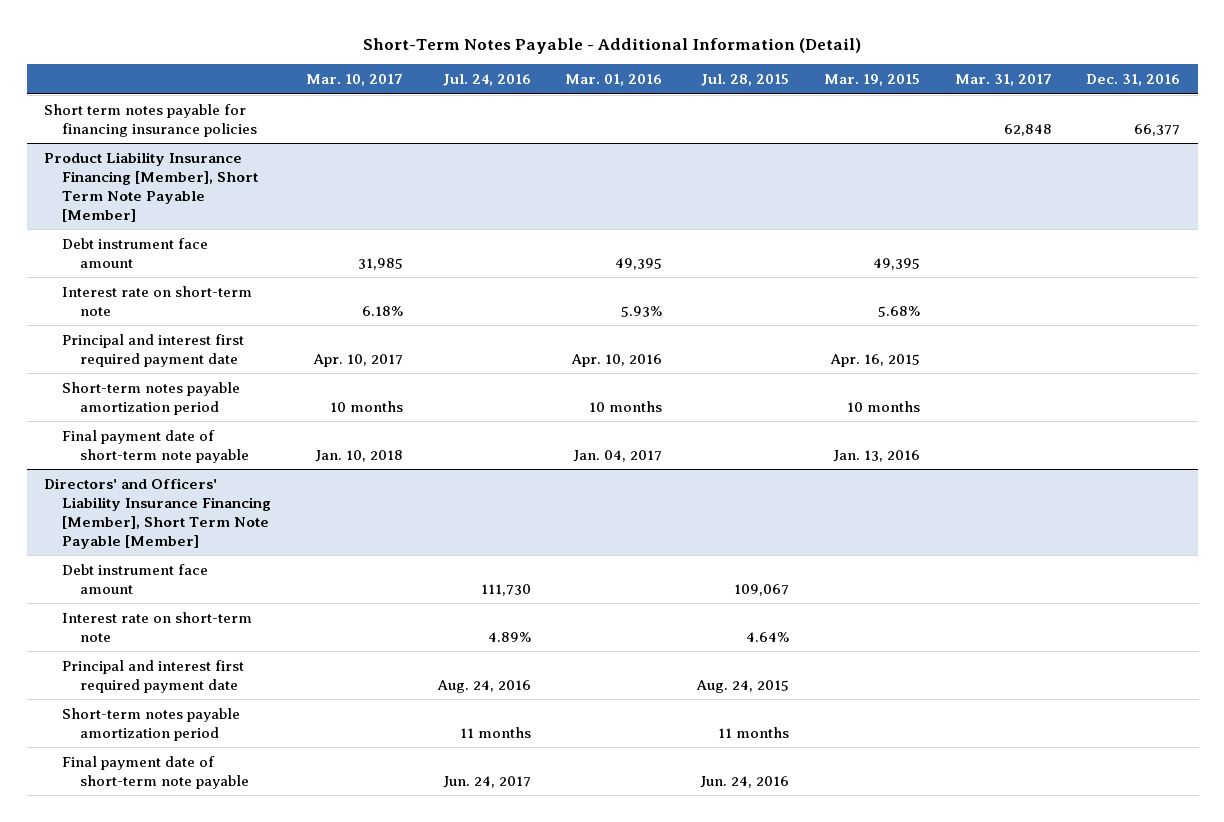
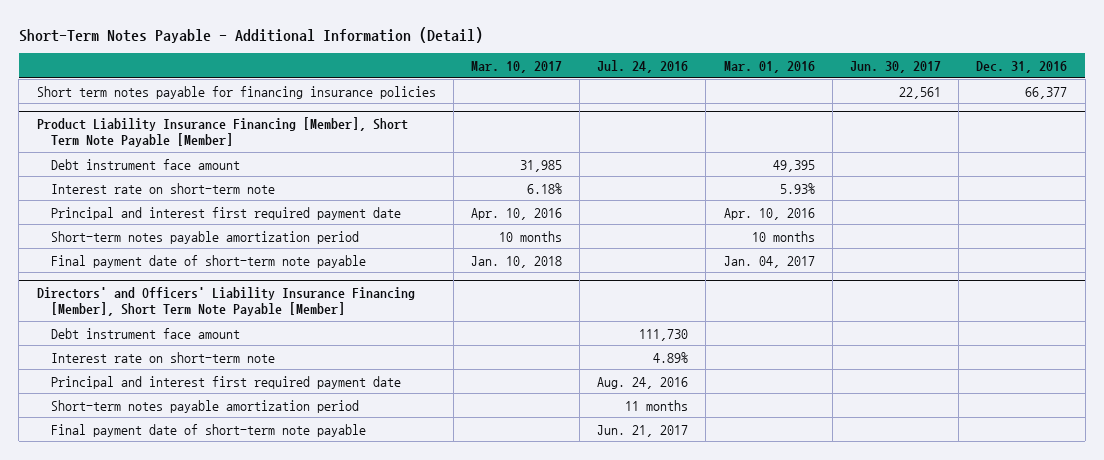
[701,74,790,87] Jul. 28, 2015 -> none
[823,74,920,87] Mar. 19, 2015 -> none
[954,74,1052,87] Mar. 31, 2017 -> none
none -> [850,60,942,73] Jun. 30, 2017
[312,353,403,367] Apr. 10, 2017 -> [470,207,562,220] Apr. 10, 2016
[442,775,531,788] Jun. 24, 2017 -> [597,424,689,437] Jun. 21, 2017

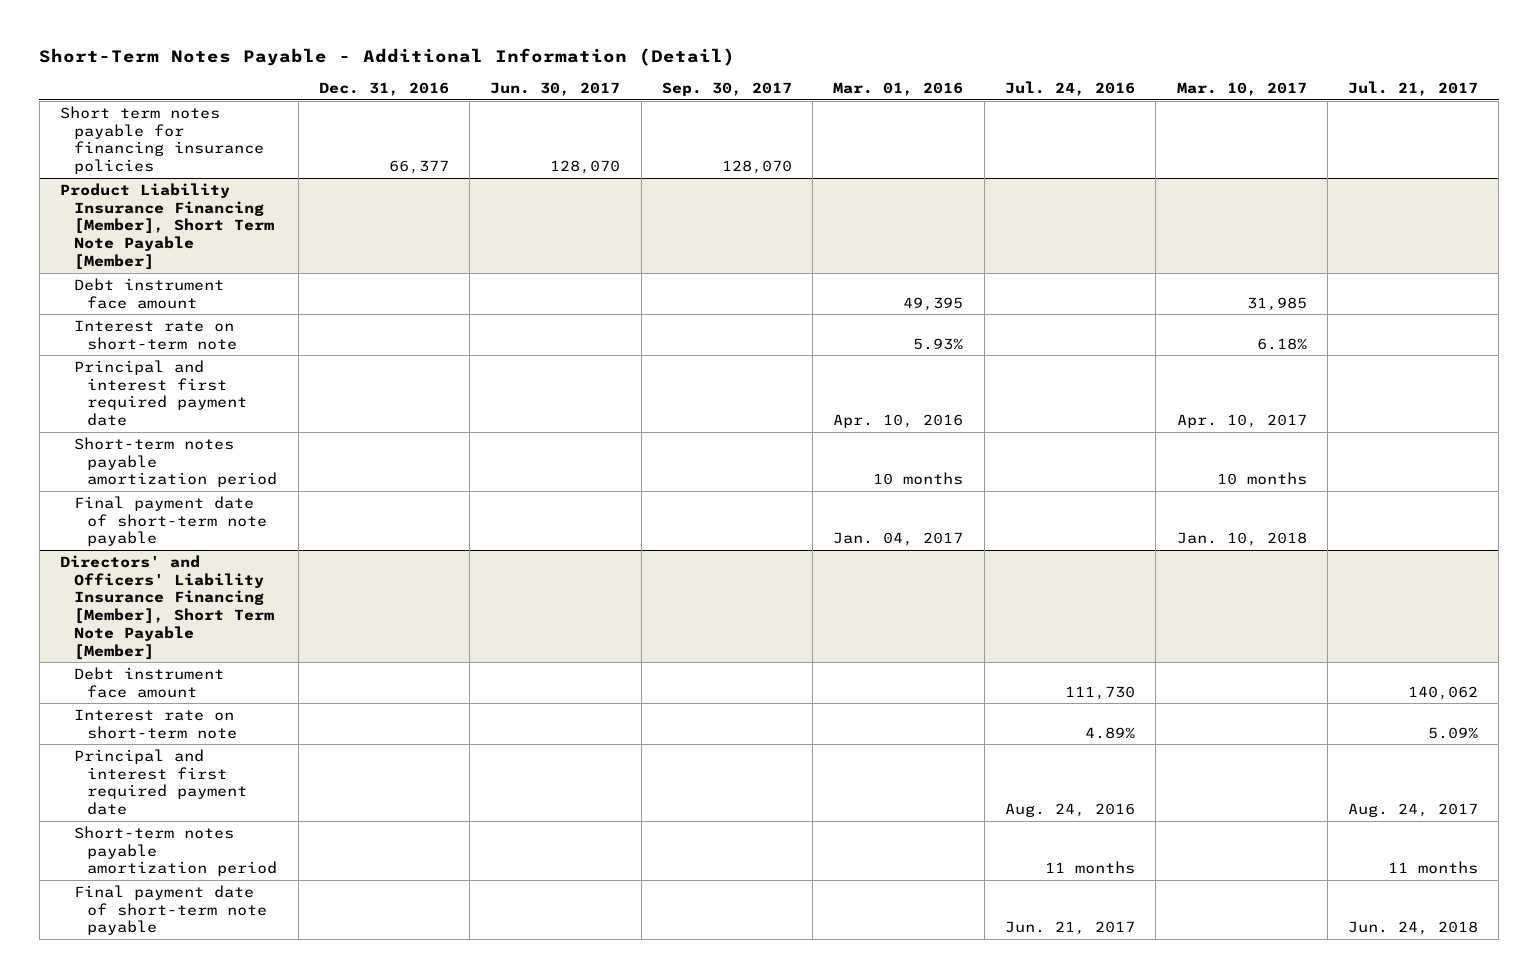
none -> [661,82,792,97] Sep. 30, 2017
none -> [1348,81,1479,97] Jul. 21, 2017
[899,86,942,99] 22,561 -> [550,160,621,175] 128,070
[470,207,562,220] Apr. 10, 2016 -> [1176,414,1307,429] Apr. 10, 2017

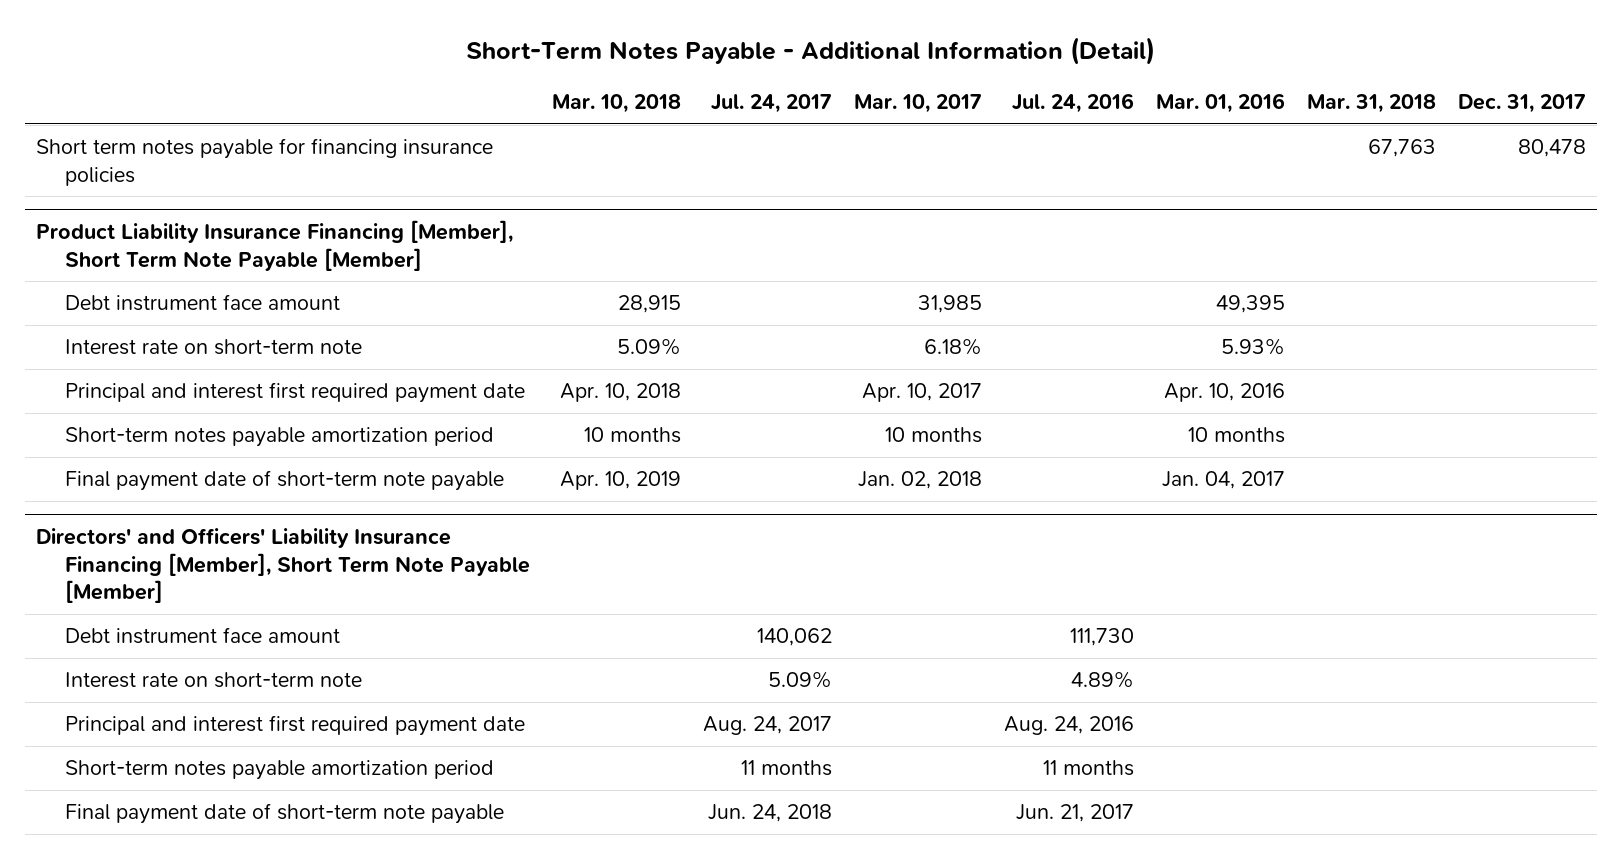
[318,82,449,97] Dec. 31, 2016 -> none
[490,82,621,97] Jun. 30, 2017 -> none
[661,82,792,97] Sep. 30, 2017 -> none
[1348,81,1479,97] Jul. 21, 2017 -> none
none -> [551,94,681,114] Mar. 10, 2018
none -> [710,94,832,114] Jul. 24, 2017
none -> [1307,94,1437,114] Mar. 31, 2018
none -> [1458,94,1587,114] Dec. 31, 2017
[1176,532,1307,547] Jan. 10, 2018 -> [858,471,983,490] Jan. 02, 2018

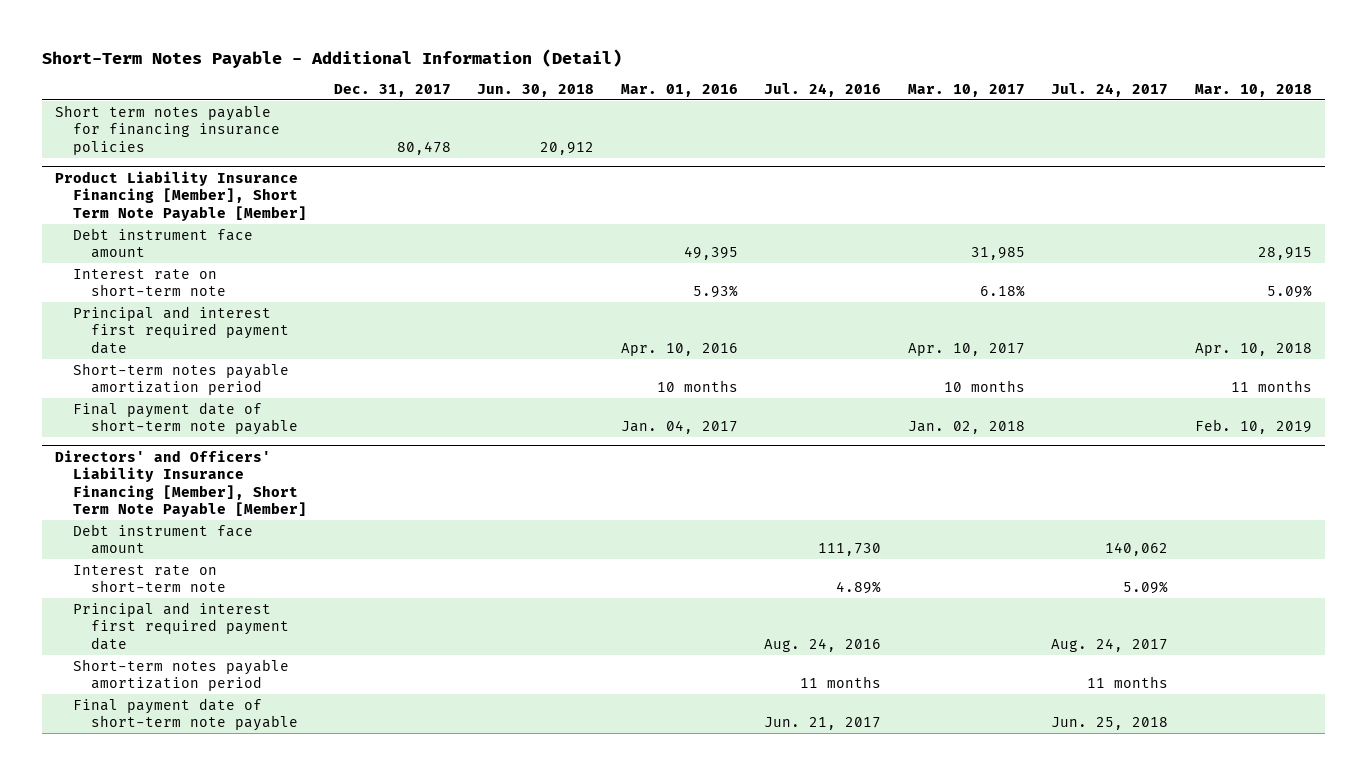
[1307,94,1437,114] Mar. 31, 2018 -> none
none -> [477,83,595,97] Jun. 30, 2018
[583,427,681,444] 10 months -> [1230,380,1312,393] 11 months
[559,471,681,491] Apr. 10, 2019 -> [1194,419,1312,435] Feb. 10, 2019
[707,804,832,823] Jun. 24, 2018 -> [1051,717,1169,731] Jun. 25, 2018

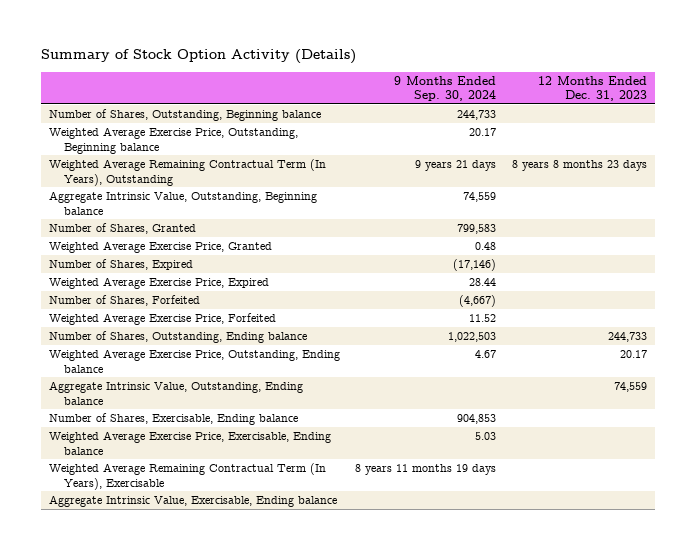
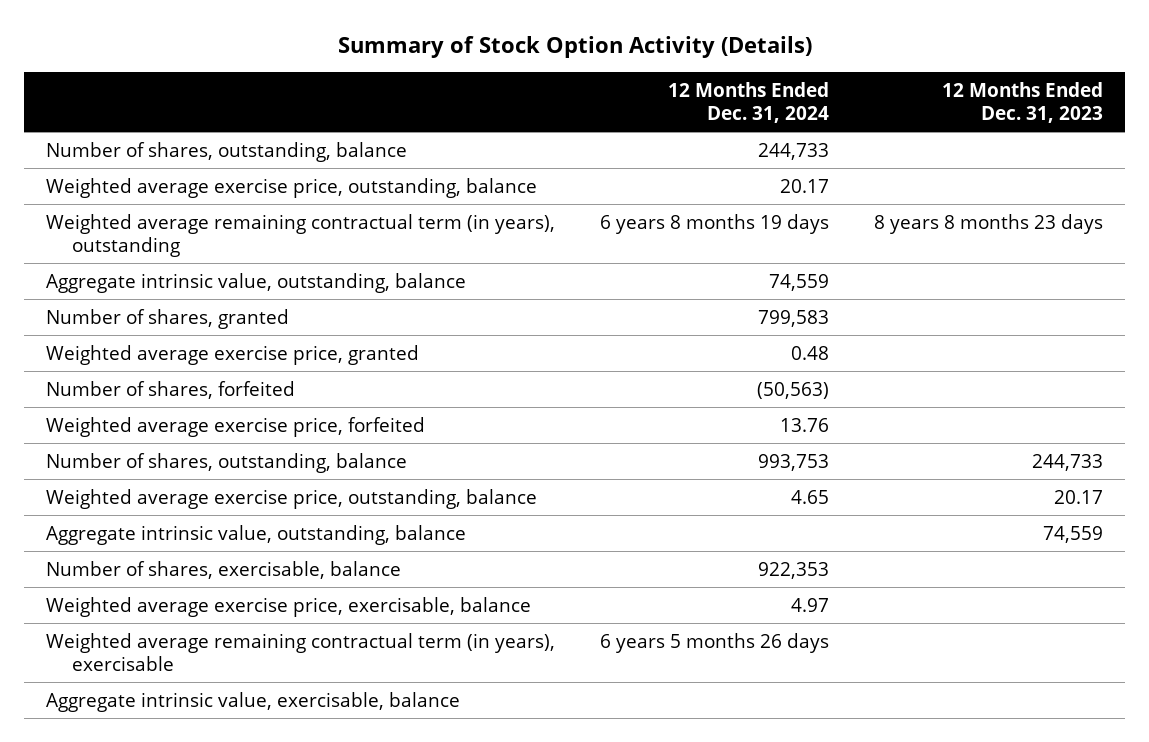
[394,75,497,102] 9 Months Ended Sep. 30, 2024 -> none
none -> [668,81,830,124] 12 Months Ended Dec. 31, 2024
[48,259,193,271] Number of Shares, Expired -> none
[48,277,269,290] Weighted Average Exercise Price, Expired -> none
[48,109,321,122] Number of Shares, Outstanding, Beginning balance -> [46,141,408,162] Number of shares, outstanding, balance
[48,127,298,154] Weighted Average Exercise Price, Outstanding, Beginning balance -> [46,177,538,198] Weighted average exercise price, outstanding, balance
[48,159,326,186] Weighted Average Remaining Contractual Term (In Years), Outstanding -> [46,213,556,258] Weighted average remaining contractual term (in years), outstanding
[48,191,317,215] Aggregate Intrinsic Value, Outstanding, Beginning balance -> [46,272,467,293] Aggregate intrinsic value, outstanding, balance
[48,223,196,235] Number of Shares, Granted -> [46,308,290,329] Number of shares, granted
[48,241,272,254] Weighted Average Exercise Price, Granted -> [46,344,420,365] Weighted average exercise price, granted
[48,295,200,307] Number of Shares, Forfeited -> [46,380,296,399] Number of shares, forfeited
[48,313,276,326] Weighted Average Exercise Price, Forfeited -> [46,416,426,437] Weighted average exercise price, forfeited
[48,331,307,344] Number of Shares, Outstanding, Ending balance -> [46,452,408,473] Number of shares, outstanding, balance
[48,349,340,373] Weighted Average Exercise Price, Outstanding, Ending balance -> [46,488,538,509] Weighted average exercise price, outstanding, balance
[48,381,303,405] Aggregate Intrinsic Value, Outstanding, Ending balance -> [46,524,467,545] Aggregate intrinsic value, outstanding, balance
[48,413,298,426] Number of Shares, Exercisable, Ending balance -> [46,560,402,579] Number of shares, exercisable, balance
[48,431,331,455] Weighted Average Exercise Price, Exercisable, Ending balance -> [46,596,532,617] Weighted average exercise price, exercisable, balance
[48,463,326,490] Weighted Average Remaining Contractual Term (In Years), Exercisable -> [46,632,556,672] Weighted average remaining contractual term (in years), exercisable
[48,495,337,508] Aggregate Intrinsic Value, Exercisable, Ending balance -> [46,691,461,712] Aggregate intrinsic value, exercisable, balance

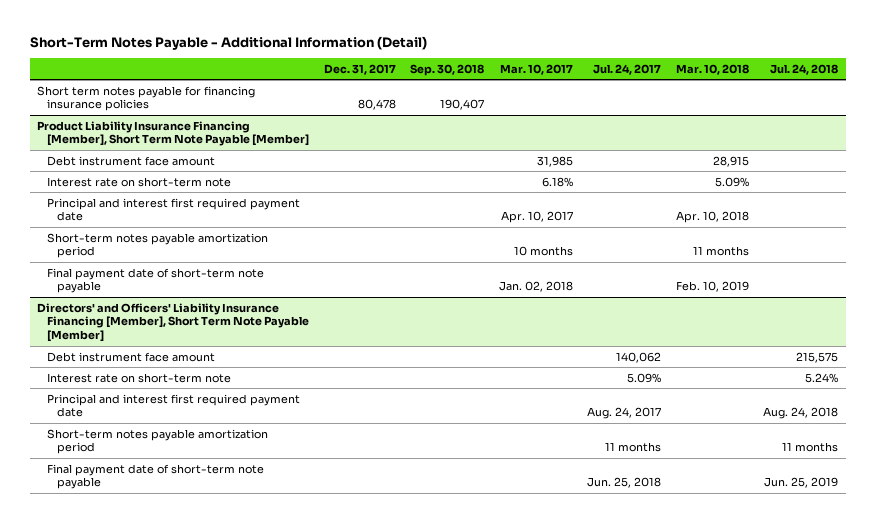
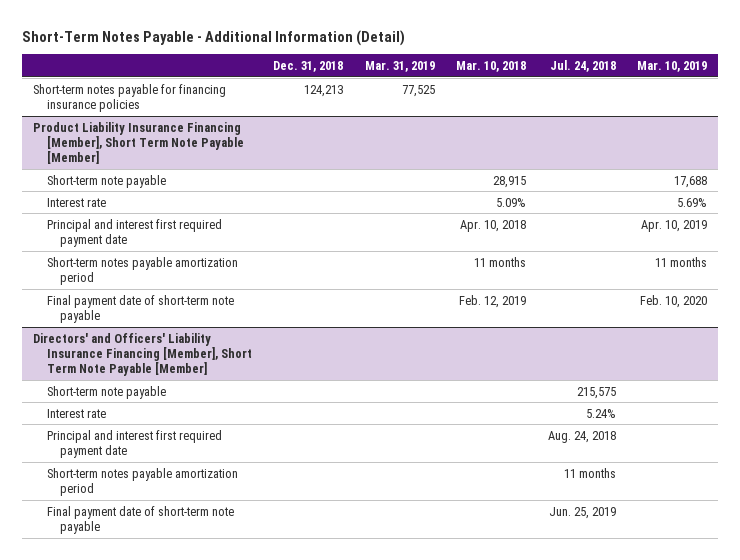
[323,63,396,75] Dec. 31, 2017 -> none
[410,63,485,76] Sep. 30, 2018 -> none
[499,63,573,75] Mar. 10, 2017 -> none
[593,63,662,75] Jul. 24, 2017 -> none
none -> [273,60,344,72] Dec. 31, 2018
none -> [364,60,435,72] Mar. 31, 2019
none -> [637,60,708,72] Mar. 10, 2019
[37,85,256,112] Short term notes payable for financing insurance policies -> [33,83,227,112] Short-term notes payable for financing insurance policies
[47,155,216,166] Debt instrument face amount -> [46,174,166,188] Short-term note payable
[47,176,232,187] Interest rate on short-term note -> [46,197,106,207] Interest rate
[675,281,749,293] Feb. 10, 2019 -> [459,294,527,308] Feb. 12, 2019
[47,351,216,362] Debt instrument face amount -> [46,385,166,399] Short-term note payable
[47,372,232,383] Interest rate on short-term note -> [46,408,106,418] Interest rate

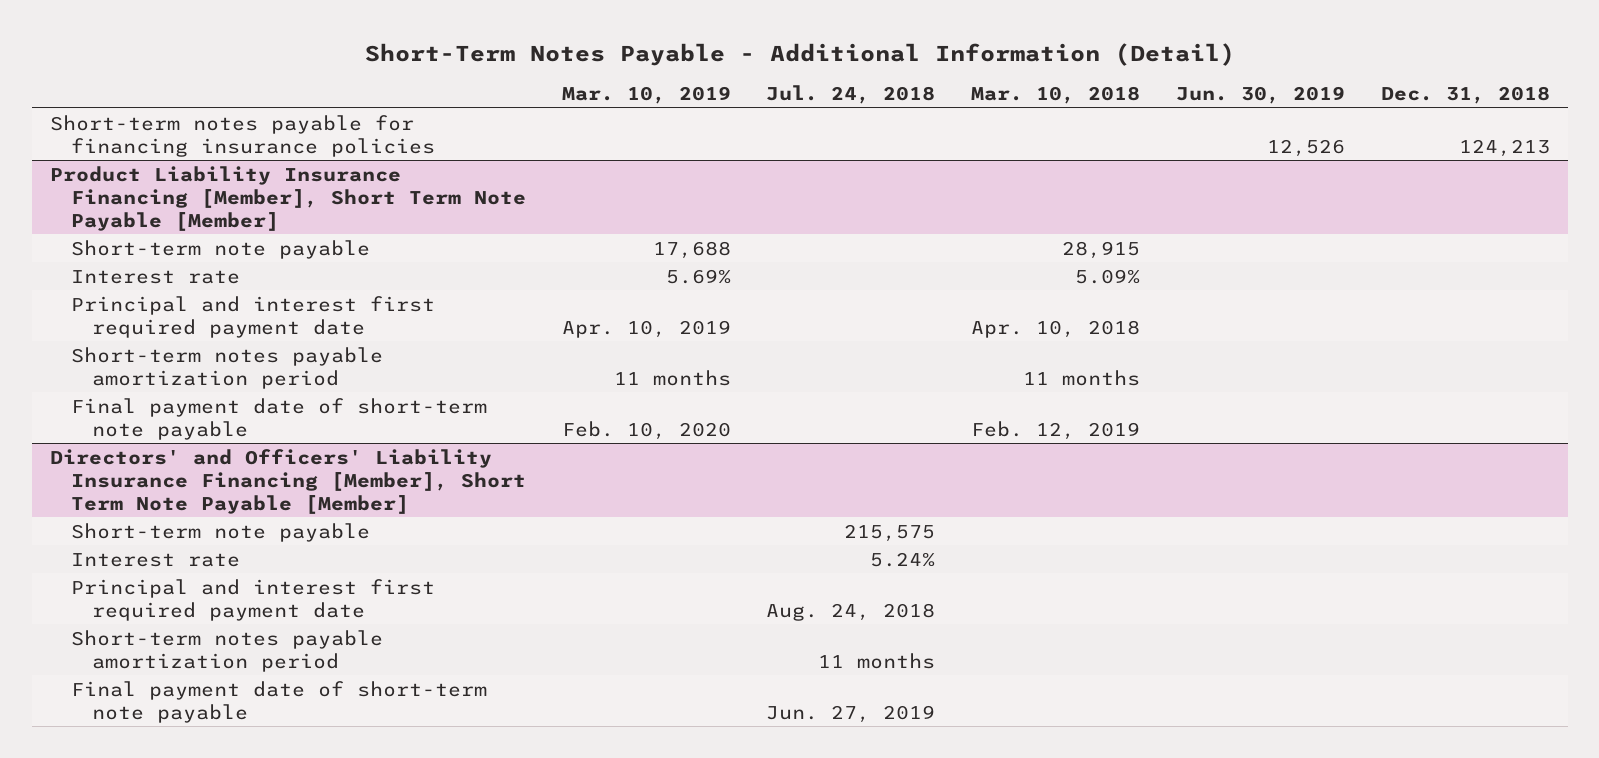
[364,60,435,72] Mar. 31, 2019 -> none
none -> [1176,86,1346,105] Jun. 30, 2019
[548,506,616,519] Jun. 25, 2019 -> [766,704,936,723] Jun. 27, 2019

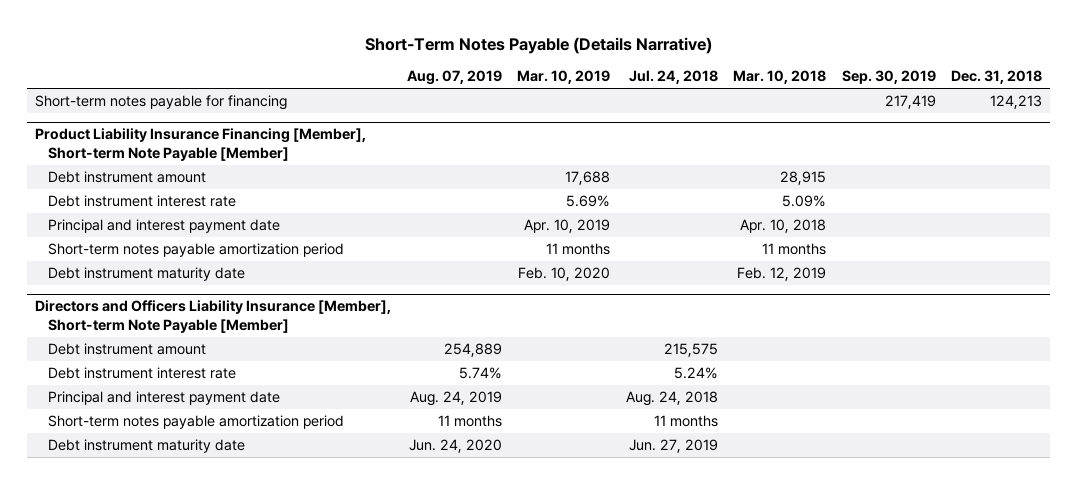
[364,42,1235,66] Short-Term Notes Payable - Additional Information (Detail) -> [364,36,712,54] Short-Term Notes Payable (Details Narrative)
[1176,86,1346,105] Jun. 30, 2019 -> none
none -> [406,70,502,86] Aug. 07, 2019
none -> [841,70,936,85] Sep. 30, 2019
[49,114,435,157] Short-term notes payable for financing insurance policies -> [35,95,288,111] Short-term notes payable for financing
[49,165,526,231] Product Liability Insurance Financing [Member], Short Term Note Payable [Member] -> [35,128,367,161] Product Liability Insurance Financing [Member], Short-term Note Payable [Member]
[70,239,370,259] Short-term note payable -> [47,171,206,184] Debt instrument amount
[70,269,240,284] Interest rate -> [47,195,236,208] Debt instrument interest rate
[70,295,435,338] Principal and interest first required payment date -> [47,219,280,234] Principal and interest payment date
[70,397,487,440] Final payment date of short-term note payable -> [47,267,245,282] Debt instrument maturity date
[49,448,526,514] Directors' and Officers' Liability Insurance Financing [Member], Short Term Note Payable [Member] -> [35,300,392,333] Directors and Officers Liability Insurance [Member], Short-term Note Payable [Member]
[70,522,370,542] Short-term note payable -> [47,343,206,356] Debt instrument amount
[70,552,240,567] Interest rate -> [47,367,236,380] Debt instrument interest rate
[70,578,435,621] Principal and interest first required payment date -> [47,391,280,406] Principal and interest payment date
[70,680,487,723] Final payment date of short-term note payable -> [47,439,245,454] Debt instrument maturity date

